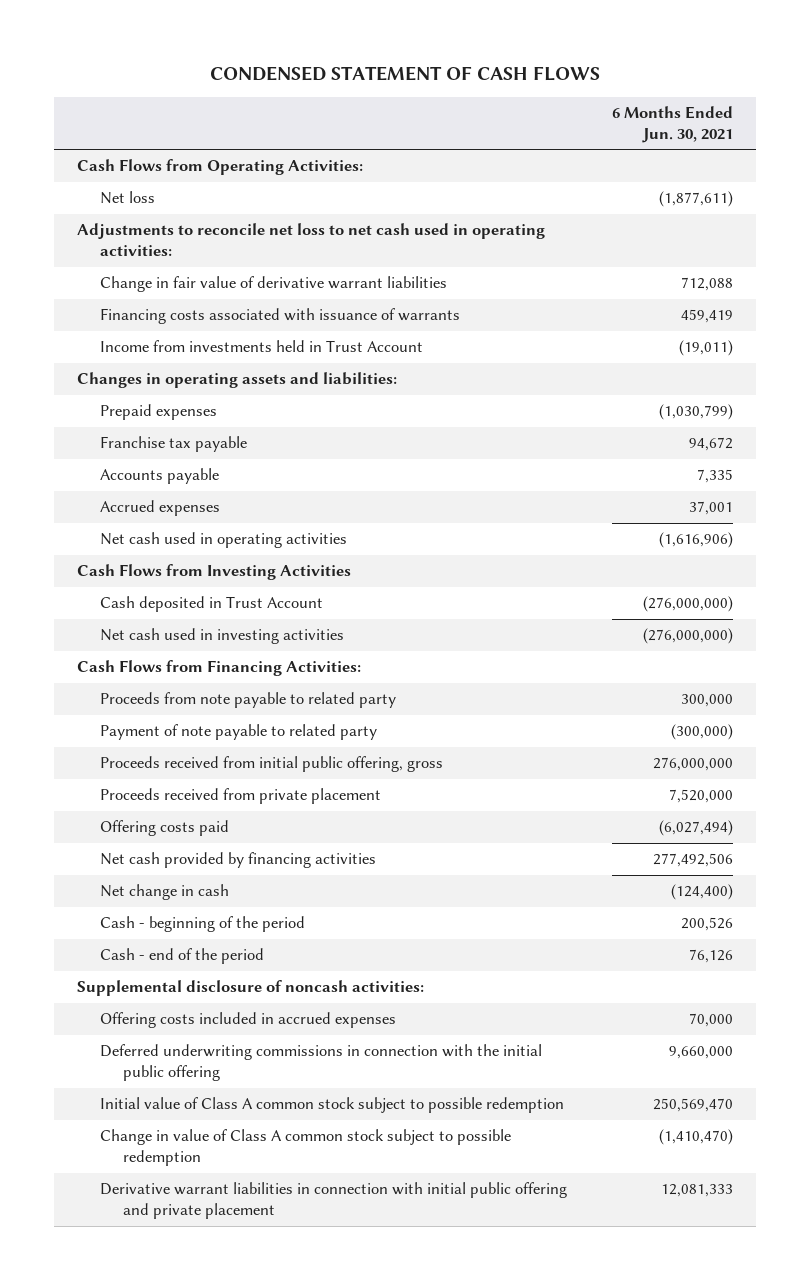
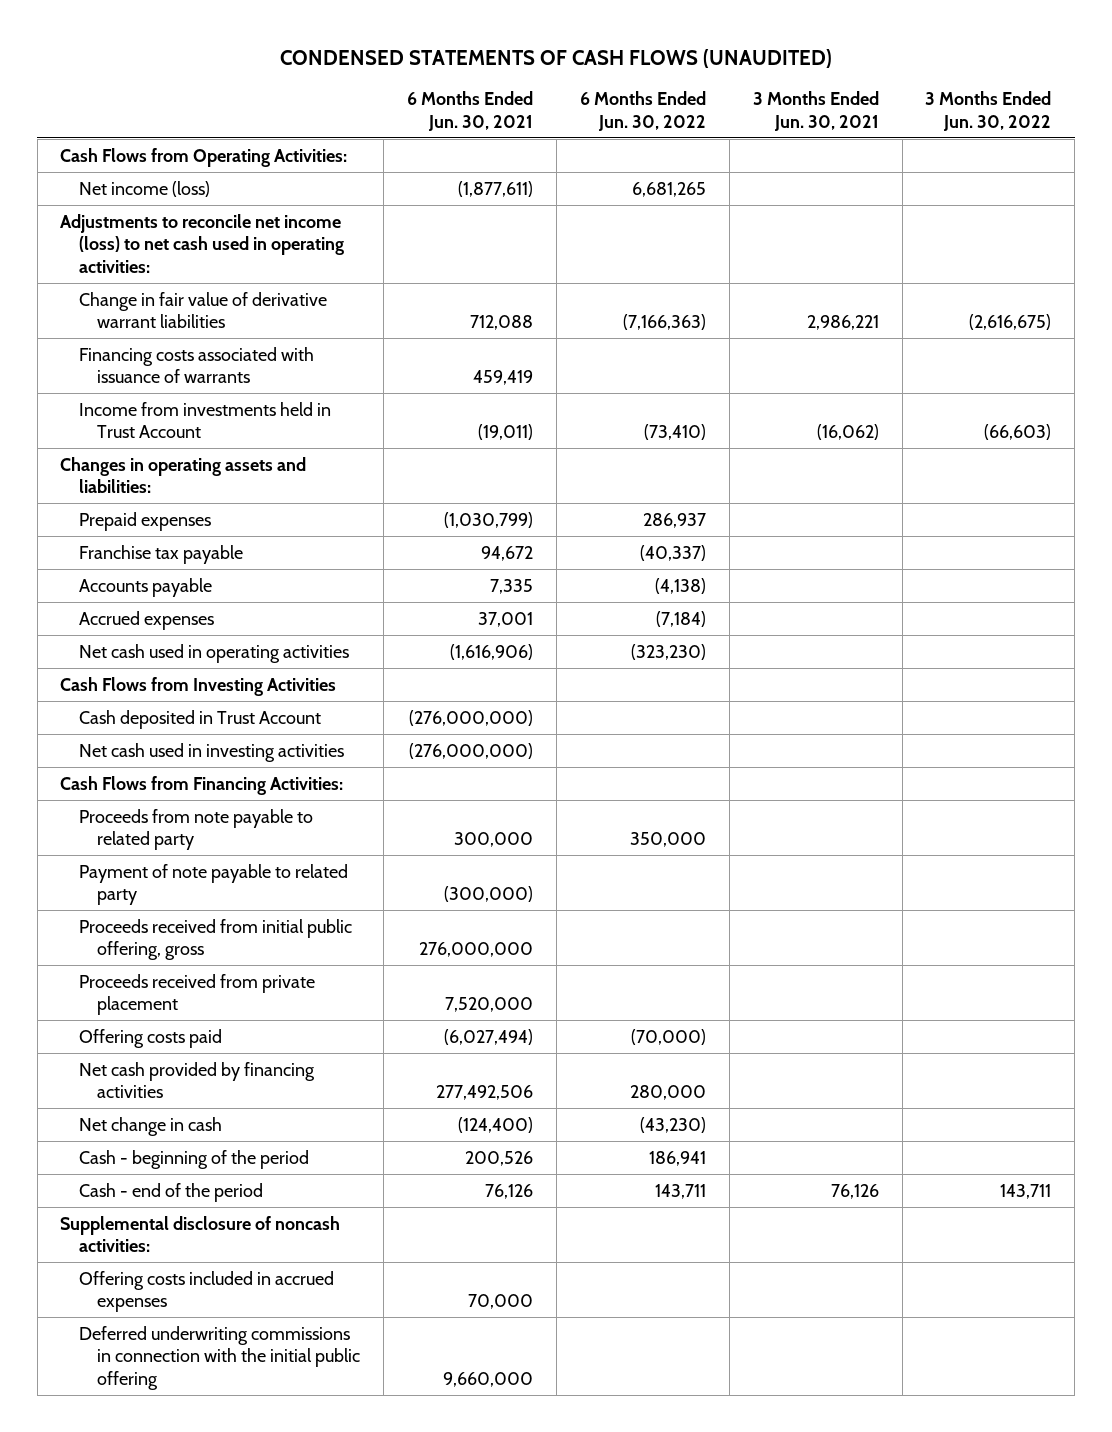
[210,66,601,82] CONDENSED STATEMENT OF CASH FLOWS -> [279,48,832,68] CONDENSED STATEMENTS OF CASH FLOWS (UNAUDITED)
none -> [579,91,706,131] 6 Months Ended Jun. 30, 2022
none -> [752,91,879,131] 3 Months Ended Jun. 30, 2021
none -> [925,91,1052,131] 3 Months Ended Jun. 30, 2022
[100,191,156,205] Net loss -> [78,180,210,197] Net income (loss)
[77,223,546,257] Adjustments to reconcile net loss to net cash used in operating activities: -> [60,213,344,273] Adjustments to reconcile net income (loss) to net cash used in operating activities:
[100,1097,565,1114] Initial value of Class A common stock subject to possible redemption -> none
[100,1129,512,1167] Change in value of Class A common stock subject to possible redemption -> none
[100,1182,568,1220] Derivative warrant liabilities in connection with initial public offering and private placement -> none

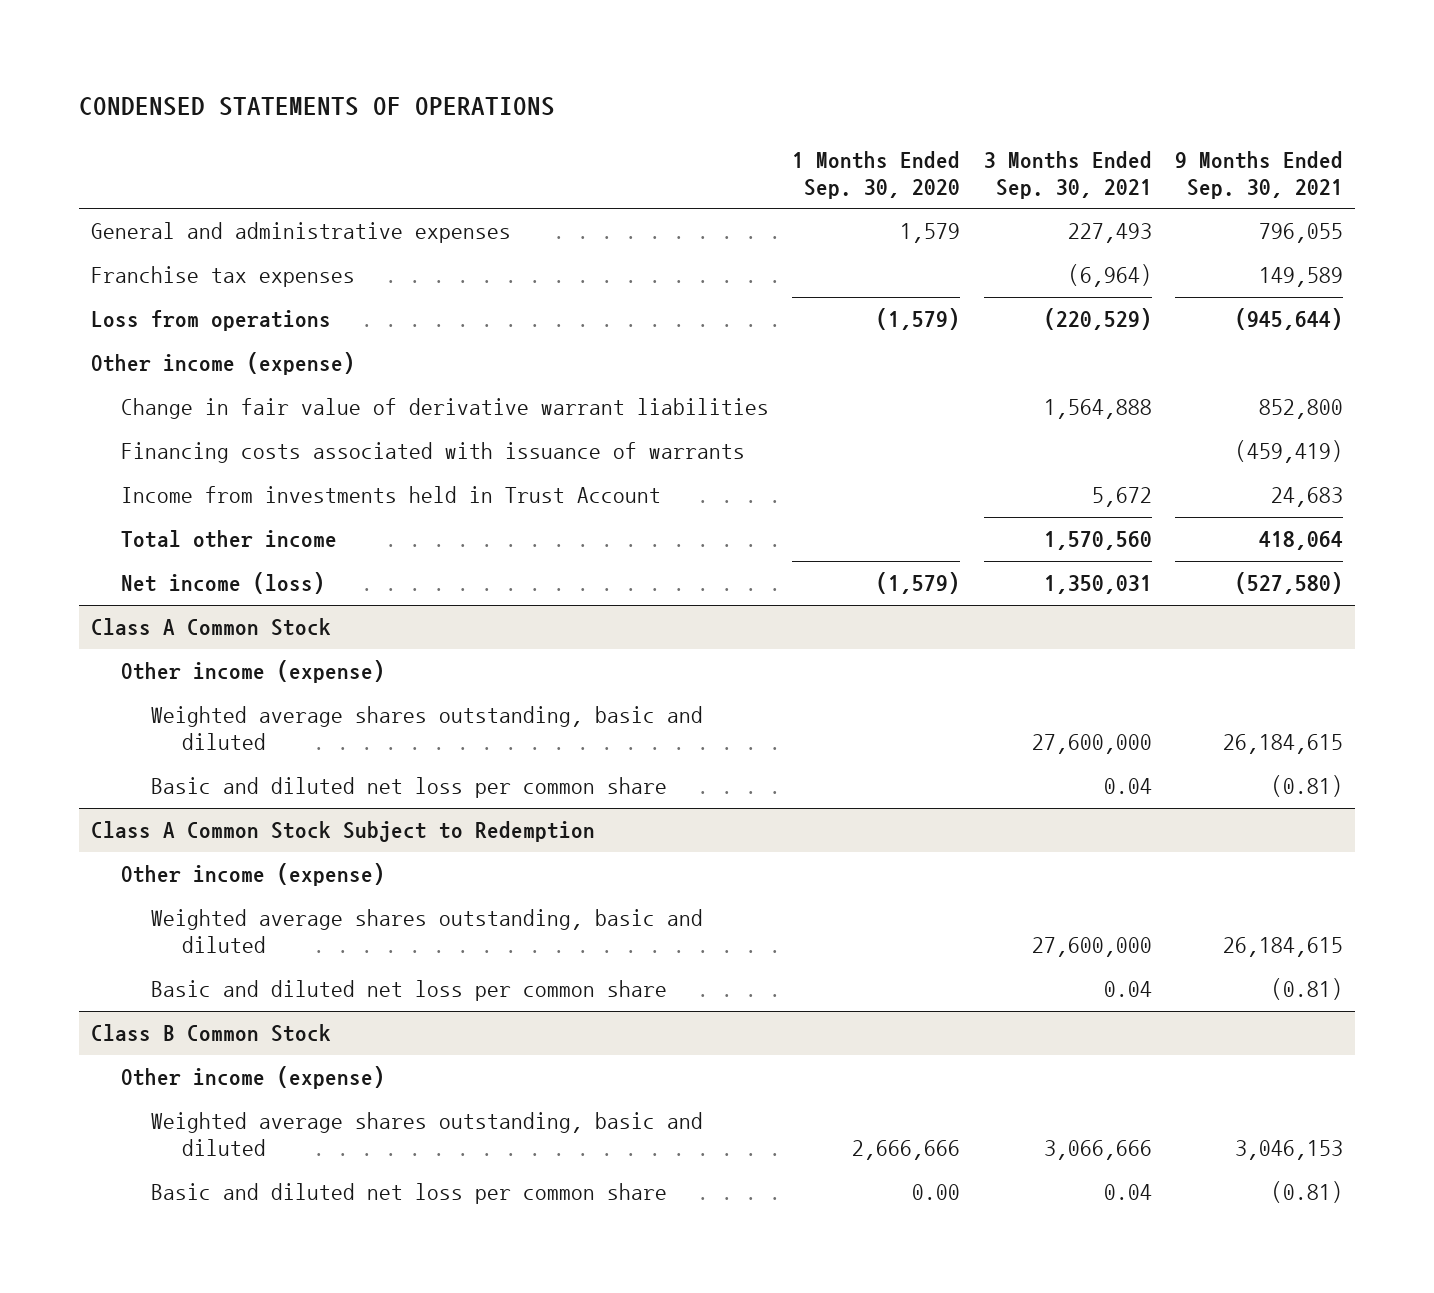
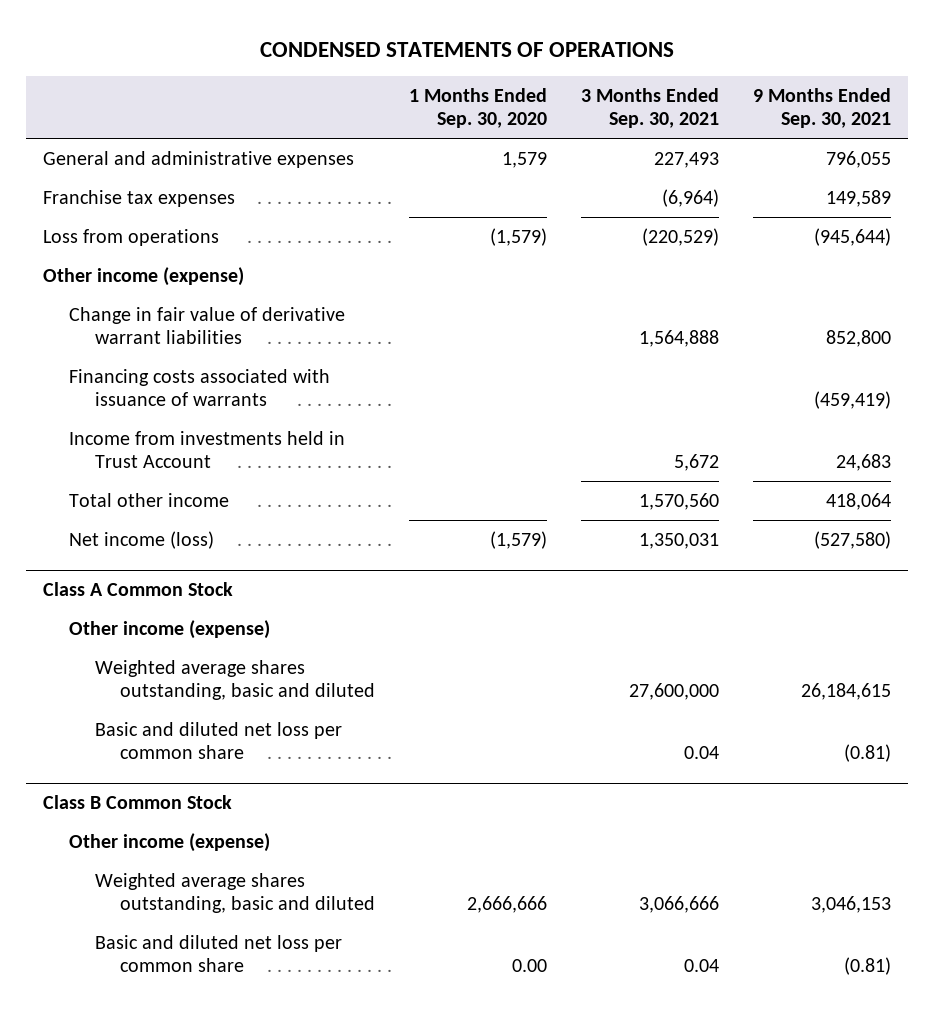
[90,821,595,843] Class A Common Stock Subject to Redemption -> none
[120,863,385,887] Other income (expense) -> none
[151,909,704,954] Weighted average shares outstanding, basic and diluted -> none
[151,980,668,1002] Basic and diluted net loss per common share -> none

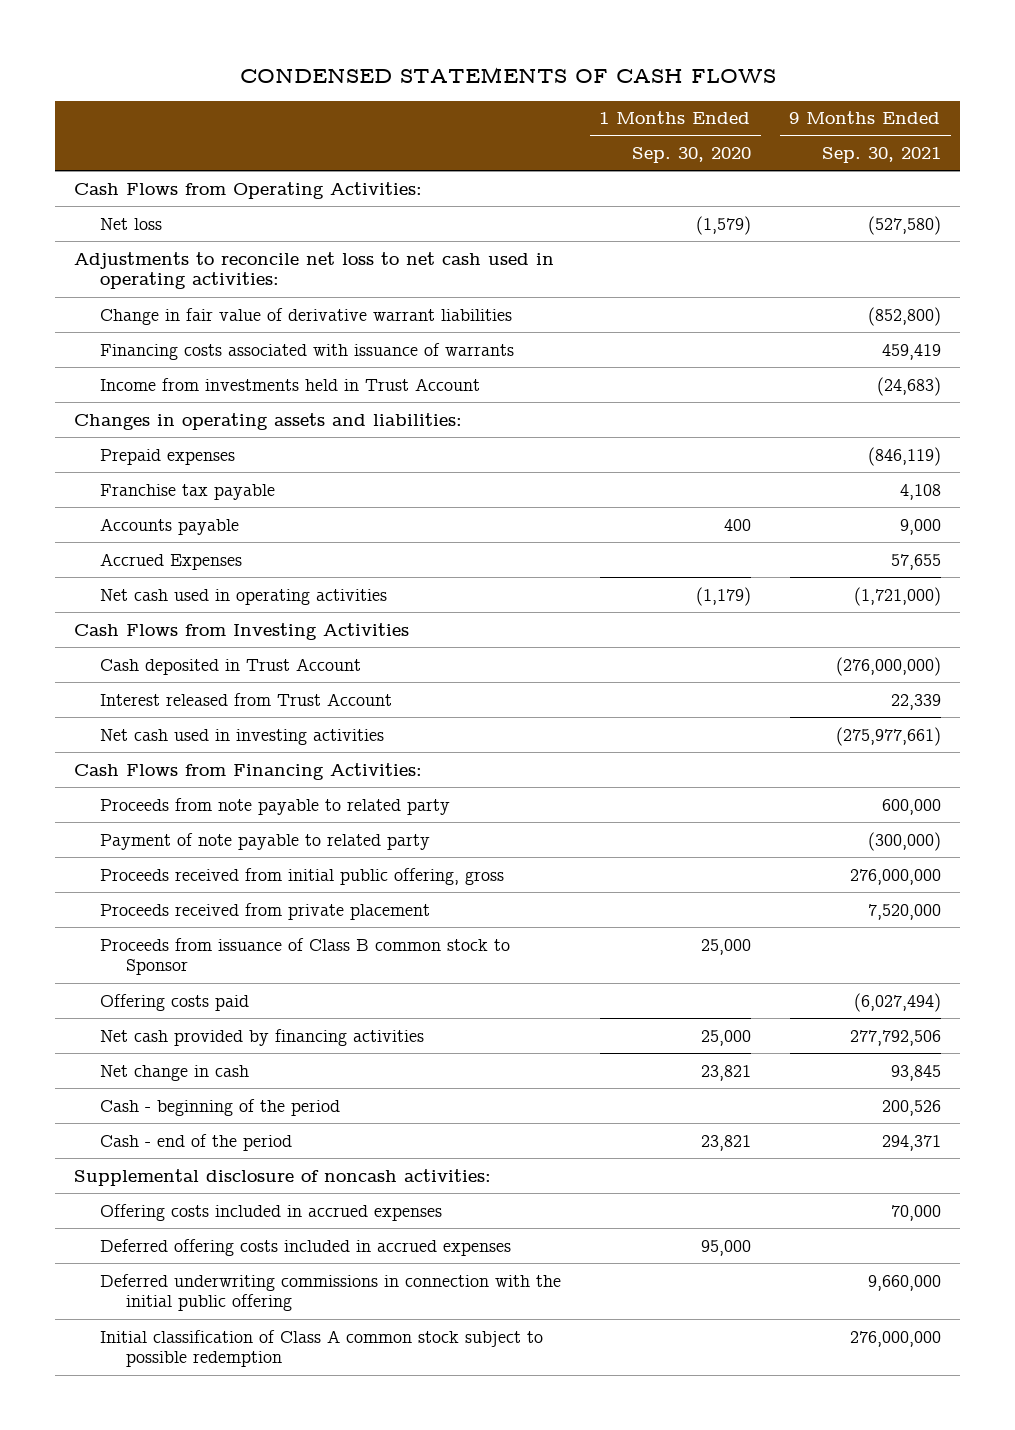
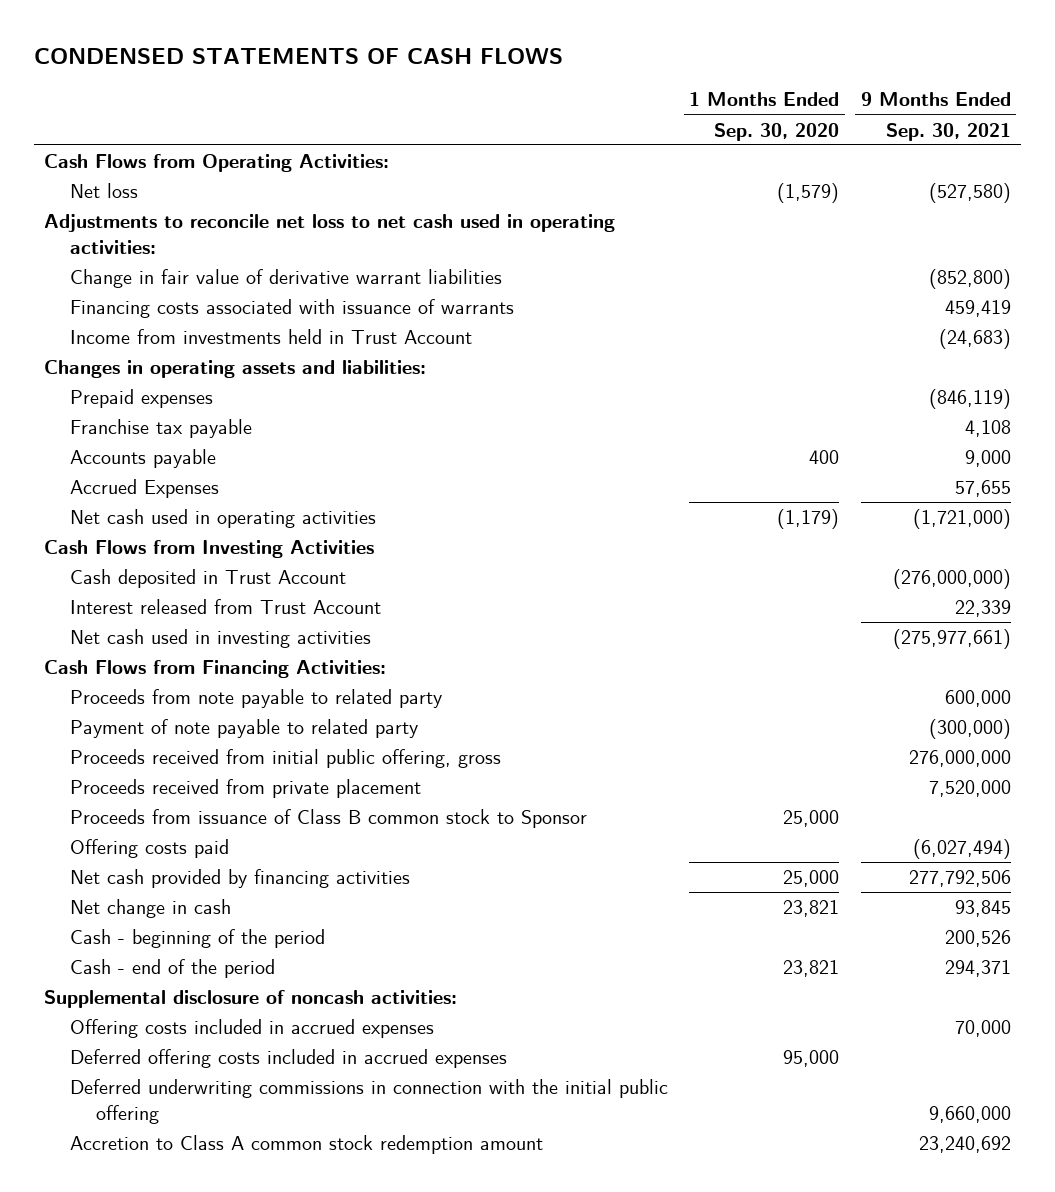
[99,1329,543,1368] Initial classification of Class A common stock subject to possible redemption -> none
none -> [69,1135,543,1155] Accretion to Class A common stock redemption amount

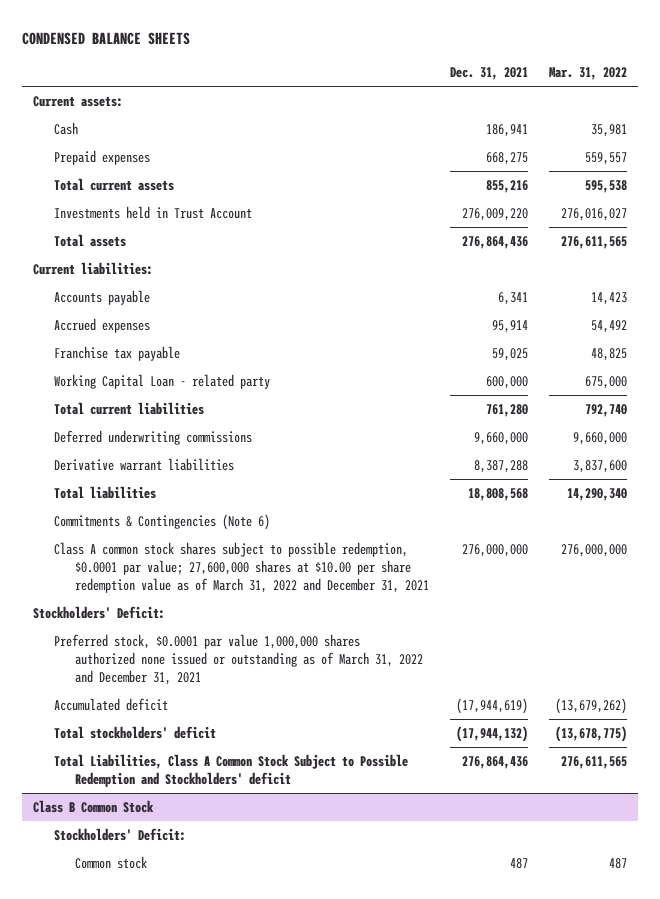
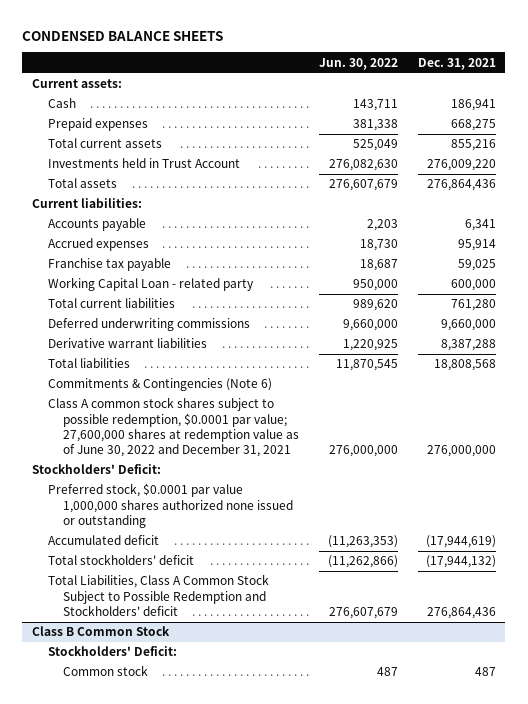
[549,67,628,81] Mar. 31, 2022 -> none
none -> [318,57,398,70] Jun. 30, 2022
[53,541,430,594] Class A common stock shares subject to possible redemption, $0.0001 par value; 27,600,000 shares at $10.00 per share redemption value as of March 31, 2022 and December 31, 2021 -> [47,397,299,458] Class A common stock shares subject to possible redemption, $0.0001 par value; 27,600,000 shares at redemption value as of June 30, 2022 and December 31, 2021
[53,633,424,686] Preferred stock, $0.0001 par value 1,000,000 shares authorized none issued or outstanding as of March 31, 2022 and December 31, 2021 -> [47,483,293,528] Preferred stock, $0.0001 par value 1,000,000 shares authorized none issued or outstanding

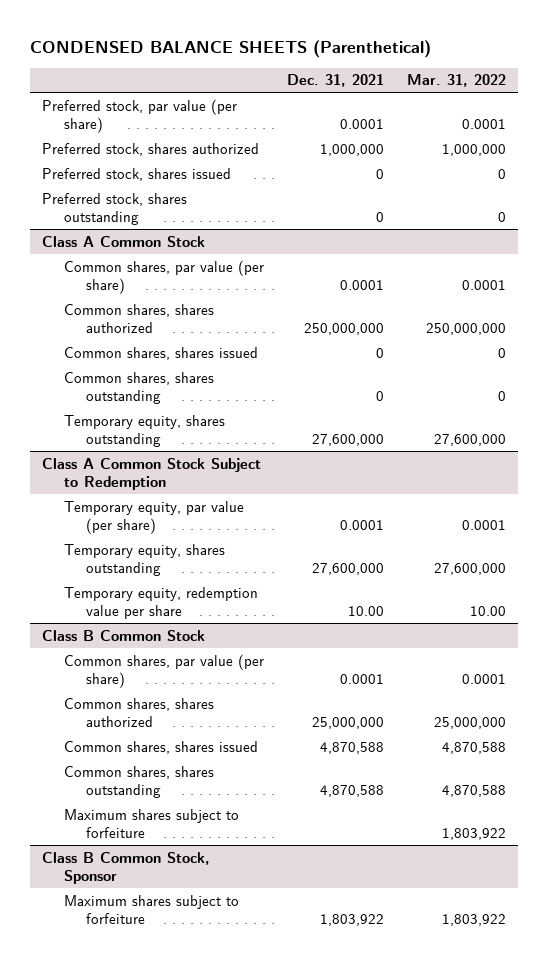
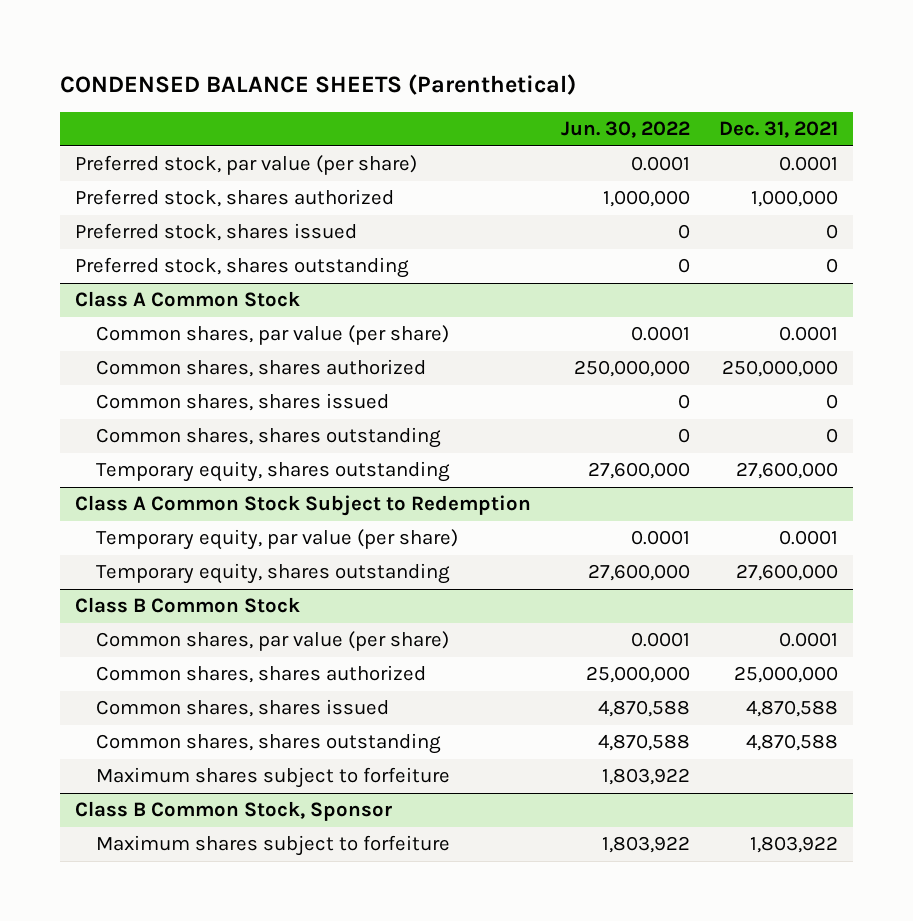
[406,74,506,88] Mar. 31, 2022 -> none
none -> [560,121,690,139] Jun. 30, 2022
[63,586,258,619] Temporary equity, redemption value per share -> none

